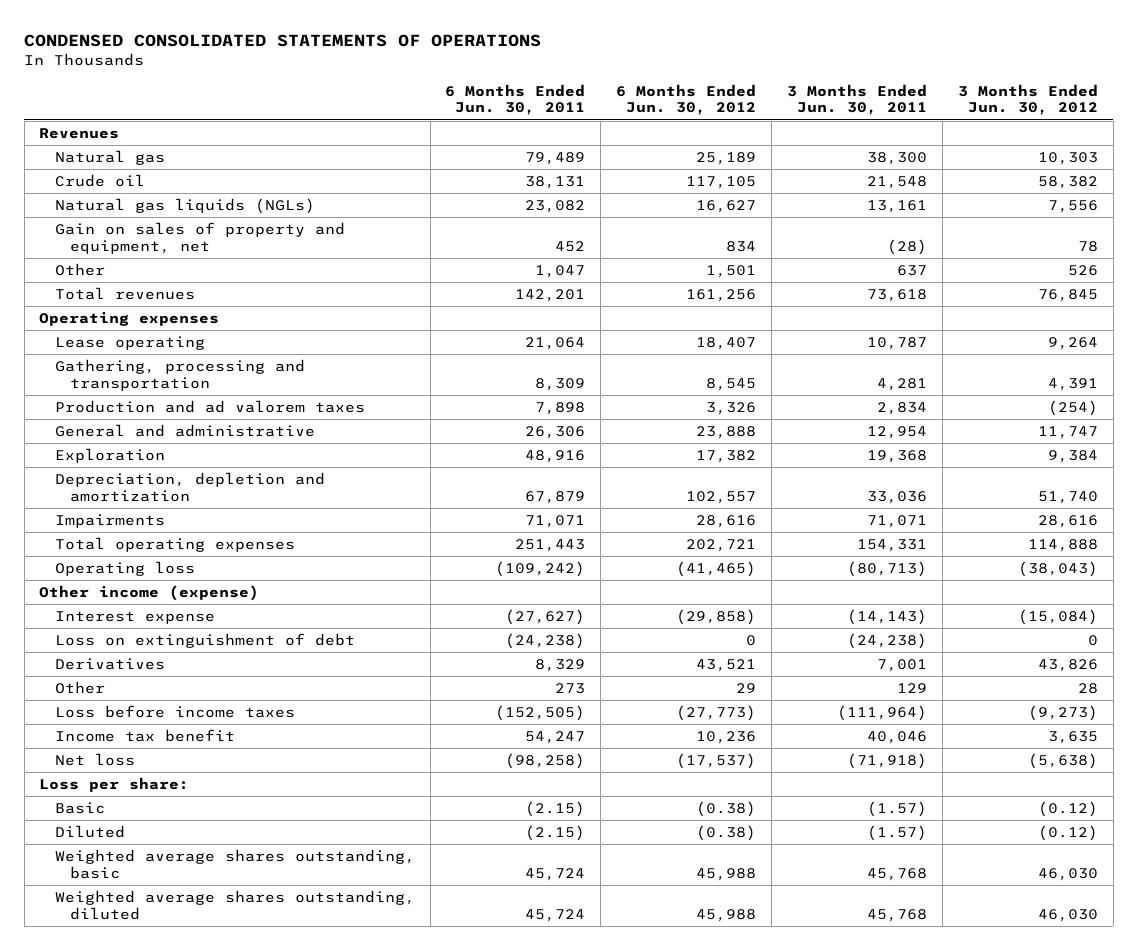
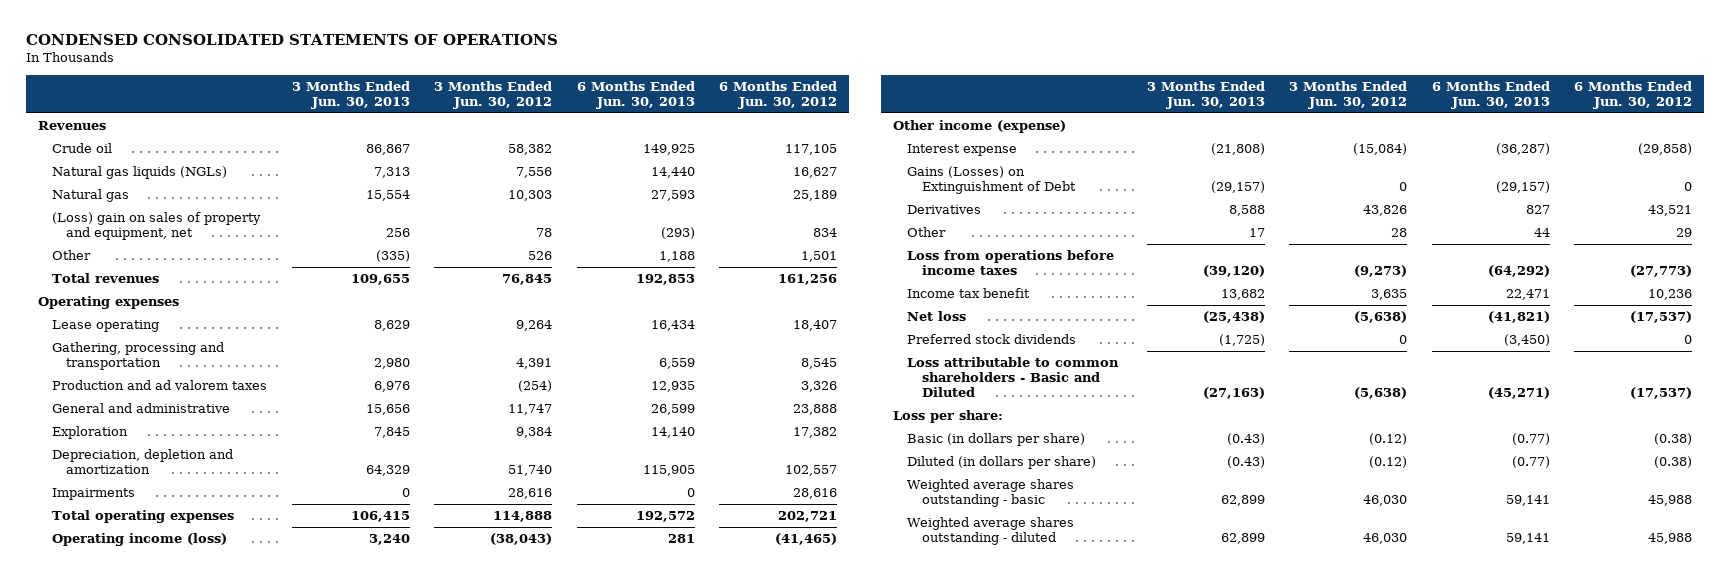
[445,83,586,116] 6 Months Ended Jun. 30, 2011 -> none
[786,83,927,116] 3 Months Ended Jun. 30, 2011 -> none
none -> [291,81,410,109] 3 Months Ended Jun. 30, 2013
none -> [576,81,695,109] 6 Months Ended Jun. 30, 2013
[54,149,165,165] Natural gas -> [52,189,130,203] Natural gas
[54,221,345,254] Gain on sales of property and equipment, net -> [52,212,262,240] (Loss) gain on sales of property and equipment, net
[54,560,195,576] Operating loss -> [52,533,228,547] Operating income (loss)
[54,632,355,648] Loss on extinguishment of debt -> [907,166,1076,194] Gains (Losses) on Extinguishment of Debt
[54,704,295,718] Loss before income taxes -> [907,250,1115,275] Loss from operations before income taxes
none -> [907,334,1077,345] Preferred stock dividends
none -> [907,357,1120,397] Loss attributable to common shareholders - Basic and Diluted
[54,801,105,814] Basic -> [907,433,1086,447] Basic (in dollars per share)
[54,824,125,838] Diluted -> [907,456,1097,470] Diluted (in dollars per share)
[54,848,415,879] Weighted average shares outstanding, basic -> [907,479,1075,507] Weighted average shares outstanding - basic
[54,889,415,920] Weighted average shares outstanding, diluted -> [907,517,1075,545] Weighted average shares outstanding - diluted

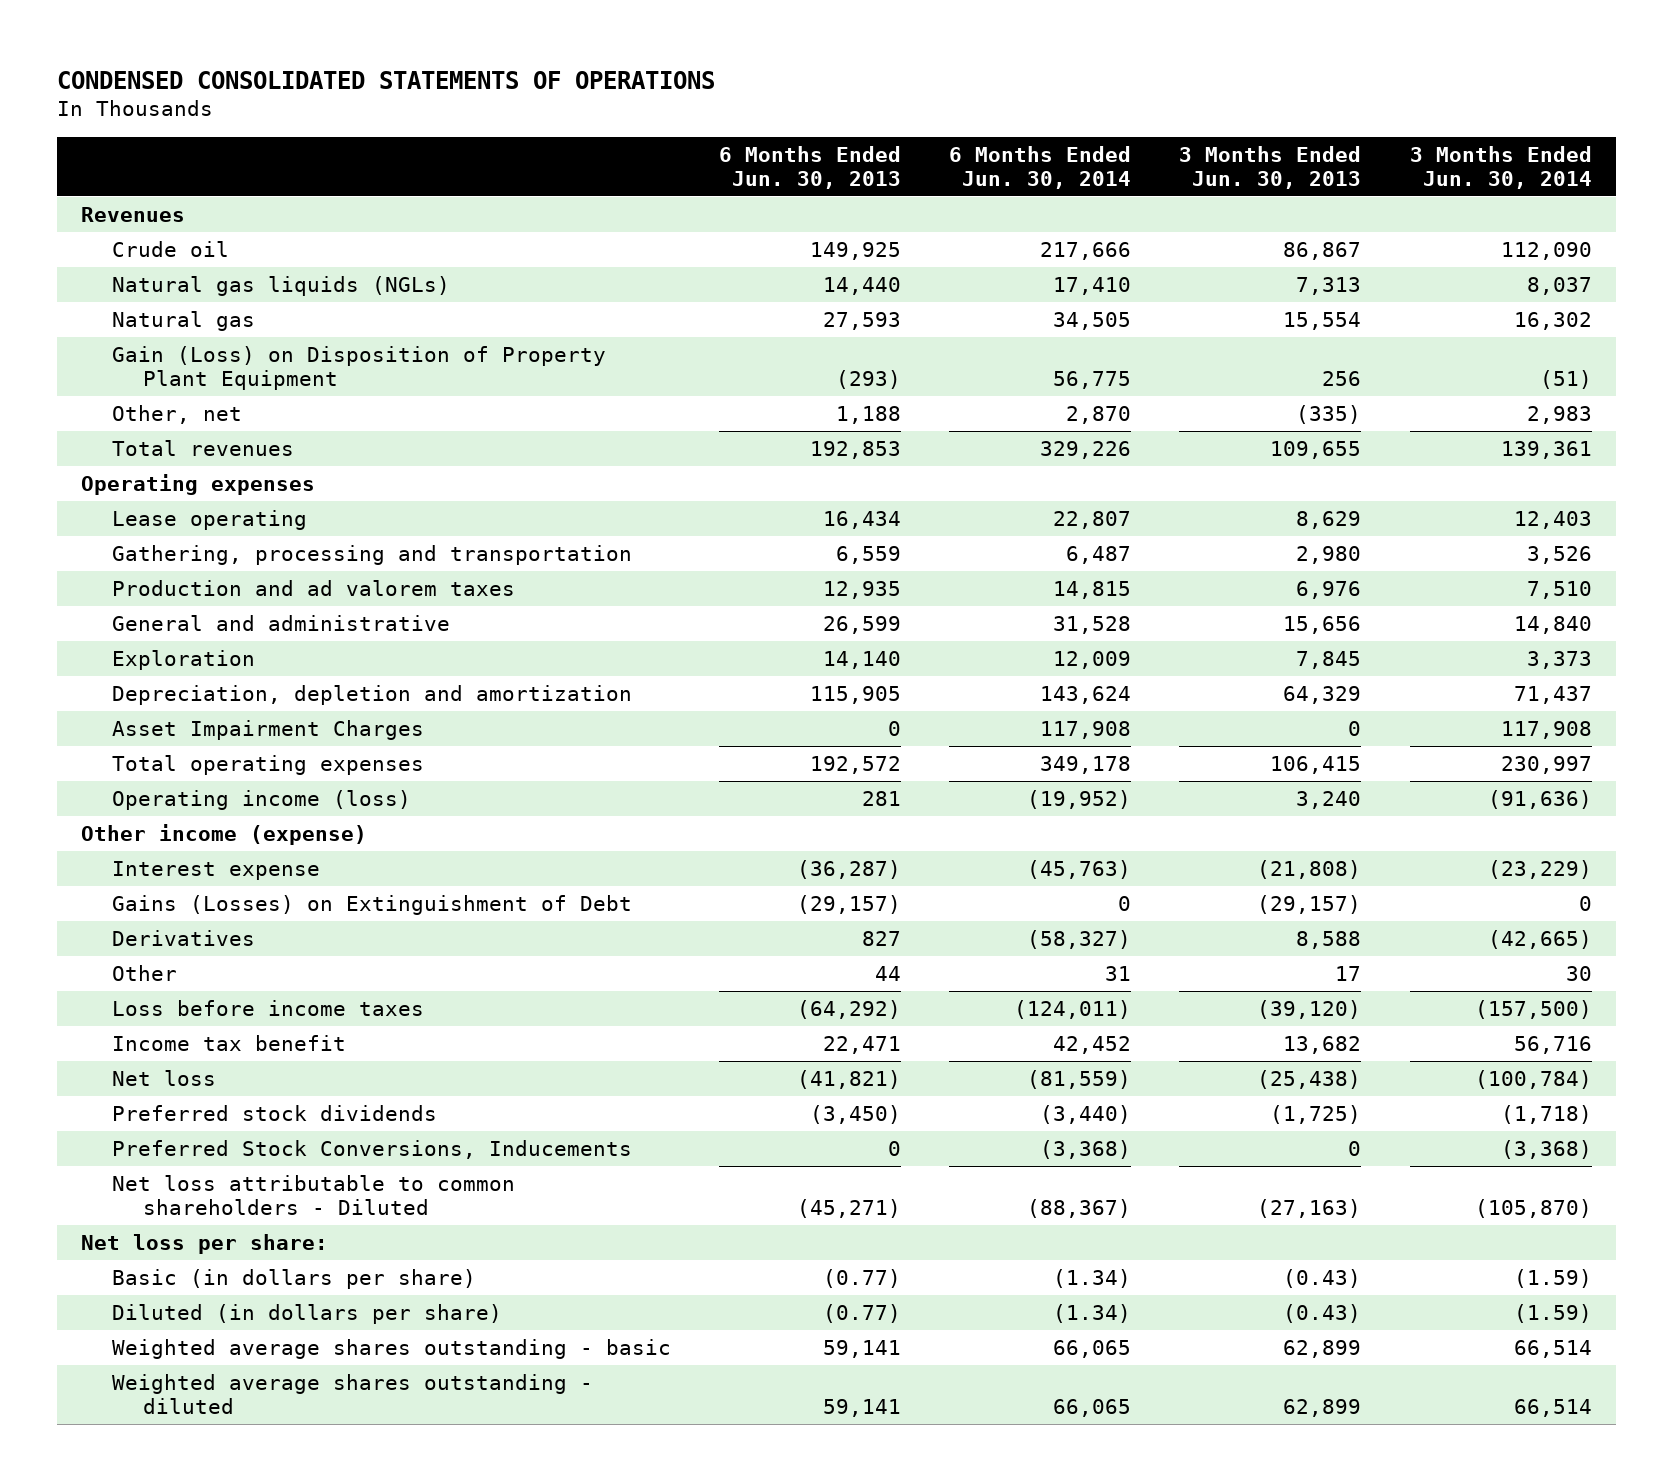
[434,81,553,109] 3 Months Ended Jun. 30, 2012 -> none
[719,81,838,109] 6 Months Ended Jun. 30, 2012 -> none
none -> [949,145,1132,189] 6 Months Ended Jun. 30, 2014
none -> [1409,145,1592,189] 3 Months Ended Jun. 30, 2014
[52,212,262,240] (Loss) gain on sales of property and equipment, net -> [112,345,607,390] Gain (Loss) on Disposition of Property Plant Equipment
[52,250,92,261] Other -> [112,404,243,424] Other, net
[52,488,136,501] Impairments -> [112,719,425,740] Asset Impairment Charges
[907,250,1115,275] Loss from operations before income taxes -> [112,999,425,1016] Loss before income taxes
none -> [112,1139,633,1159] Preferred Stock Conversions, Inducements
[907,357,1120,397] Loss attributable to common shareholders - Basic and Diluted -> [112,1174,516,1215] Net loss attributable to common shareholders - Diluted
[893,410,1004,424] Loss per share: -> [80,1233,328,1254] Net loss per share:

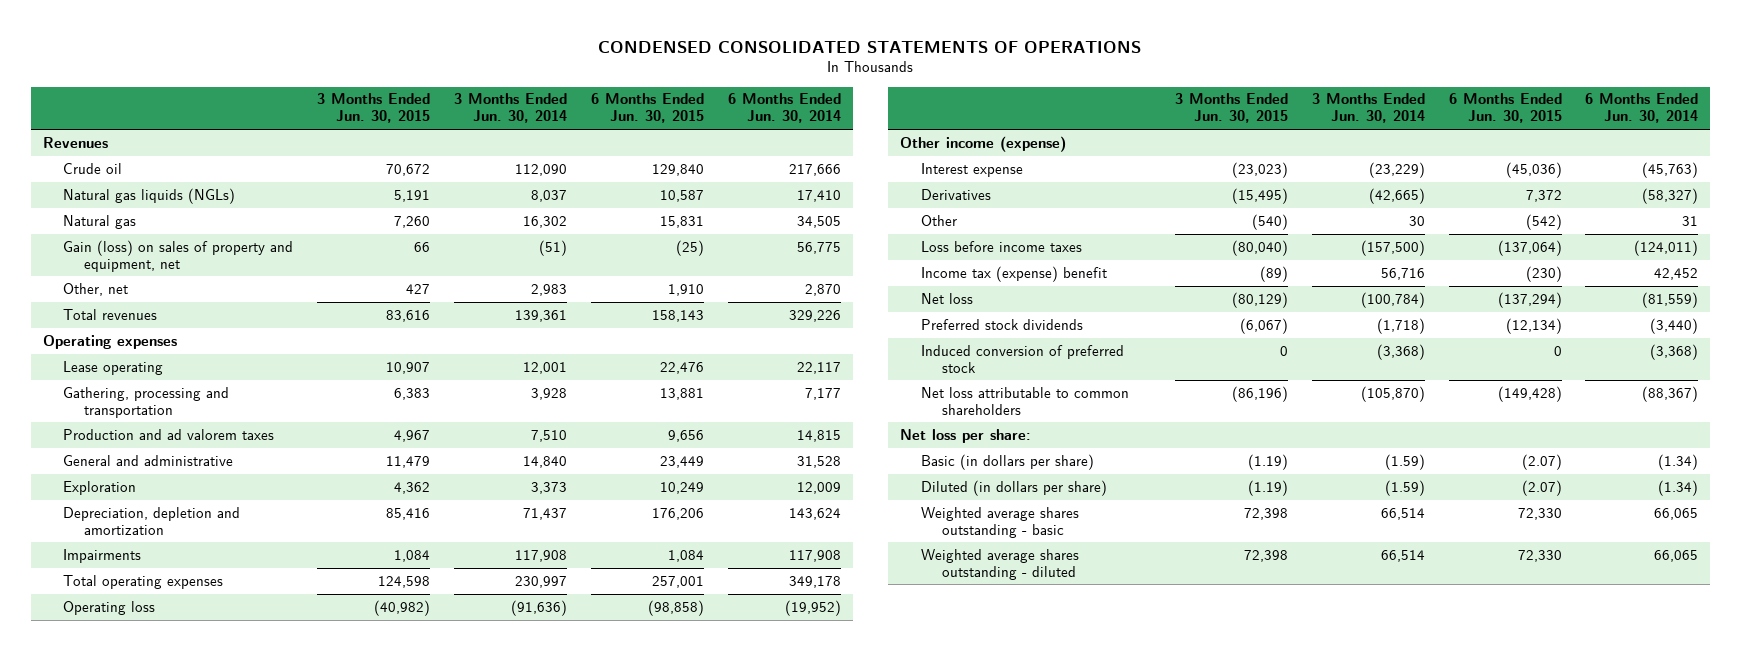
[719,145,902,189] 6 Months Ended Jun. 30, 2013 -> none
[1179,145,1362,189] 3 Months Ended Jun. 30, 2013 -> none
none -> [317,93,431,124] 3 Months Ended Jun. 30, 2015
none -> [590,93,704,124] 6 Months Ended Jun. 30, 2015
[112,345,607,390] Gain (Loss) on Disposition of Property Plant Equipment -> [63,239,294,272] Gain (loss) on sales of property and equipment, net
[1053,510,1132,529] 22,807 -> [796,361,841,374] 22,117
[1513,510,1592,529] 12,403 -> [523,361,568,374] 12,001
[1066,545,1132,564] 6,487 -> [804,387,841,400] 7,177
[1526,545,1592,564] 3,526 -> [531,387,568,400] 3,928
[112,719,425,740] Asset Impairment Charges -> [63,548,142,563] Impairments
[112,789,412,810] Operating income (loss) -> [63,600,156,615] Operating loss
[112,894,633,915] Gains (Losses) on Extinguishment of Debt -> none
[112,1034,347,1051] Income tax benefit -> [921,265,1108,282] Income tax (expense) benefit
[112,1139,633,1159] Preferred Stock Conversions, Inducements -> [921,344,1125,373] Induced conversion of preferred stock
[112,1174,516,1215] Net loss attributable to common shareholders - Diluted -> [921,386,1130,415] Net loss attributable to common shareholders

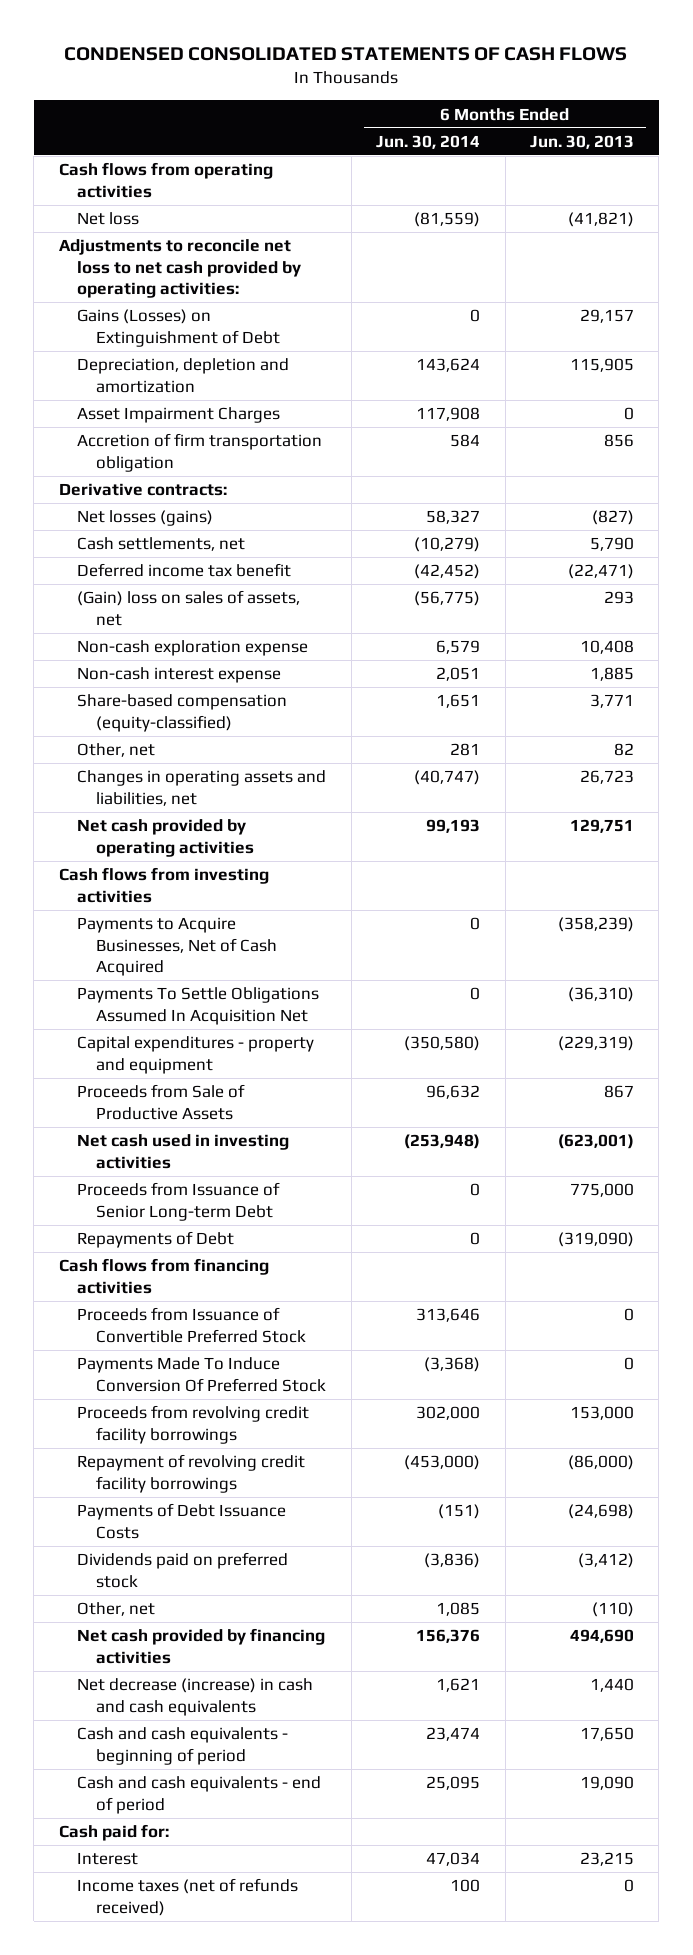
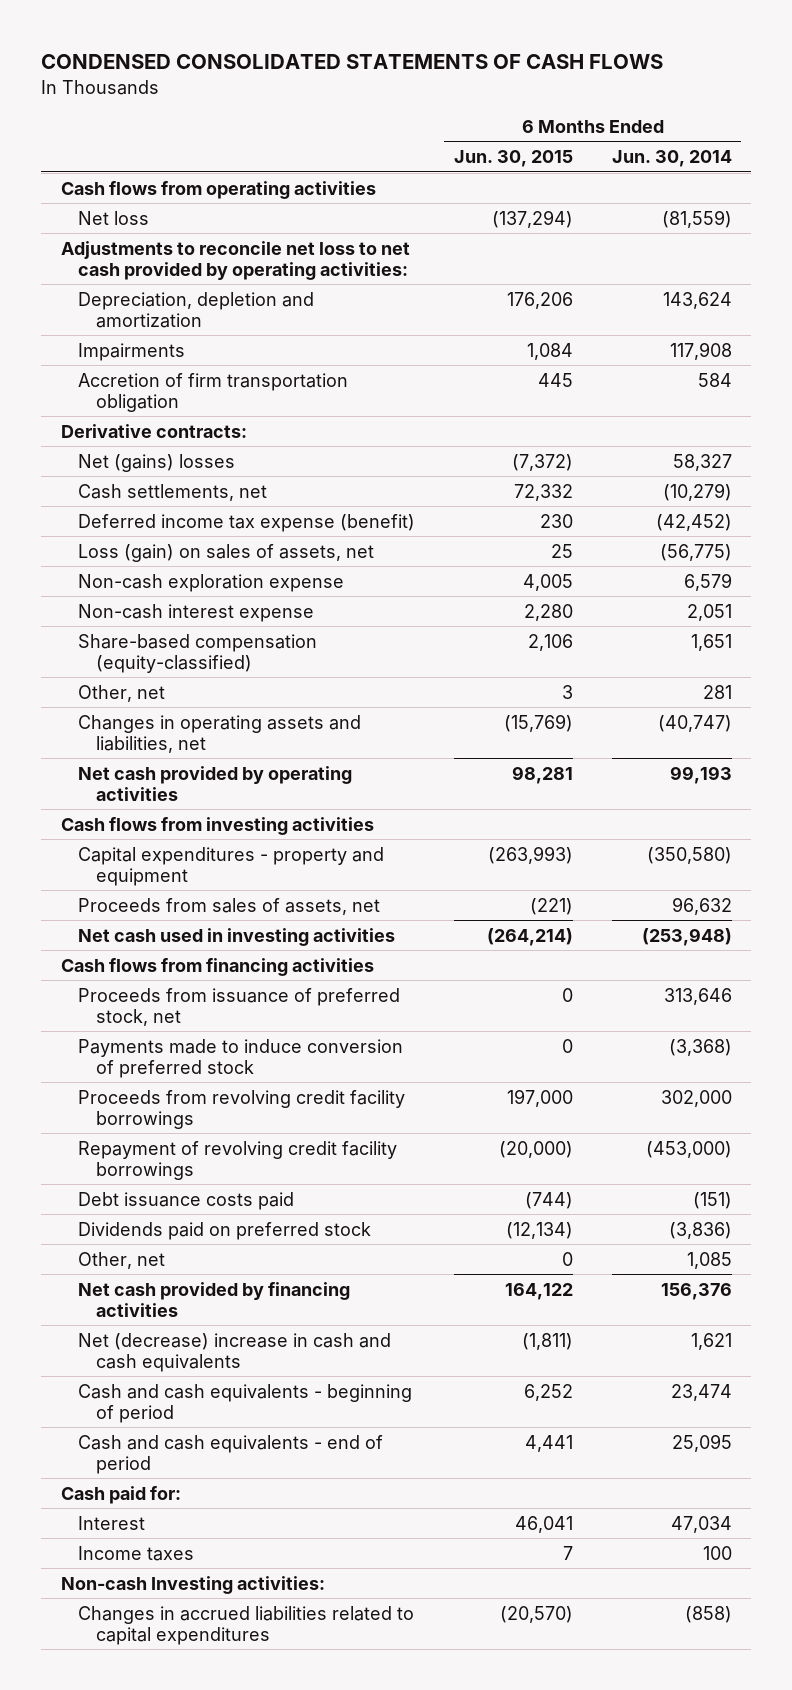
[529,134,634,149] Jun. 30, 2013 -> none
none -> [454,150,574,168] Jun. 30, 2015
[77,309,281,347] Gains (Losses) on Extinguishment of Debt -> none
[77,407,281,424] Asset Impairment Charges -> [78,342,186,361] Impairments
[77,510,214,527] Net losses (gains) -> [78,453,236,472] Net (gains) losses
[77,563,292,578] Deferred income tax benefit -> [78,513,416,532] Deferred income tax expense (benefit)
[77,590,301,626] (Gain) loss on sales of assets, net -> [78,543,375,562] Loss (gain) on sales of assets, net
[77,917,278,977] Payments to Acquire Businesses, Net of Cash Acquired -> none
[77,987,320,1025] Payments To Settle Obligations Assumed In Acquisition Net -> none
[77,1084,246,1120] Proceeds from Sale of Productive Assets -> [78,897,381,915] Proceeds from sales of assets, net
[77,1182,281,1221] Proceeds from Issuance of Senior Long-term Debt -> none
[77,1231,235,1249] Repayments of Debt -> none
[77,1307,307,1343] Proceeds from Issuance of Convertible Preferred Stock -> [78,987,401,1026] Proceeds from issuance of preferred stock, net
[77,1357,327,1392] Payments Made To Induce Conversion Of Preferred Stock -> [78,1038,404,1078] Payments made to induce conversion of preferred stock
[77,1503,287,1539] Payments of Debt Issuance Costs -> [78,1191,295,1210] Debt issuance costs paid
[77,1678,314,1716] Net decrease (increase) in cash and cash equivalents -> [78,1332,392,1372] Net (decrease) increase in cash and cash equivalents
[77,1878,299,1916] Income taxes (net of refunds received) -> [78,1545,195,1561] Income taxes
none -> [60,1575,325,1594] Non-cash Investing activities:
none -> [78,1605,415,1645] Changes in accrued liabilities related to capital expenditures

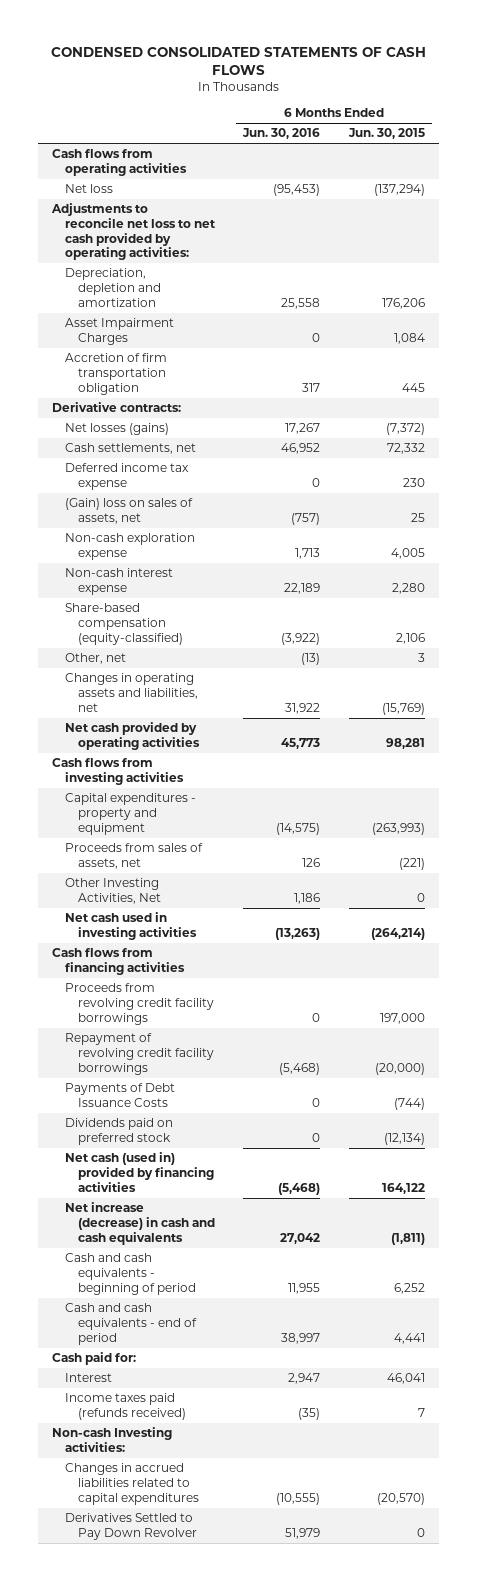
[611,150,732,168] Jun. 30, 2014 -> none
none -> [242,128,321,140] Jun. 30, 2016
[78,342,186,361] Impairments -> [65,318,175,345] Asset Impairment Charges
[78,453,236,472] Net (gains) losses -> [65,423,170,436] Net losses (gains)
[78,513,416,532] Deferred income tax expense (benefit) -> [65,463,190,490] Deferred income tax expense
[78,543,375,562] Loss (gain) on sales of assets, net -> [65,498,194,524] (Gain) loss on sales of assets, net
none -> [65,878,161,904] Other Investing Activities, Net
[78,987,401,1026] Proceeds from issuance of preferred stock, net -> none
[78,1038,404,1078] Payments made to induce conversion of preferred stock -> none
[78,1191,295,1210] Debt issuance costs paid -> [65,1083,176,1107] Payments of Debt Issuance Costs
[78,1251,166,1269] Other, net -> none
[78,1281,351,1317] Net cash provided by financing activities -> [65,1152,214,1192] Net cash (used in) provided by financing activities
[78,1332,392,1372] Net (decrease) increase in cash and cash equivalents -> [65,1202,215,1245] Net increase (decrease) in cash and cash equivalents
[78,1545,195,1561] Income taxes -> [65,1393,186,1420] Income taxes paid (refunds received)
none -> [65,1513,197,1540] Derivatives Settled to Pay Down Revolver

